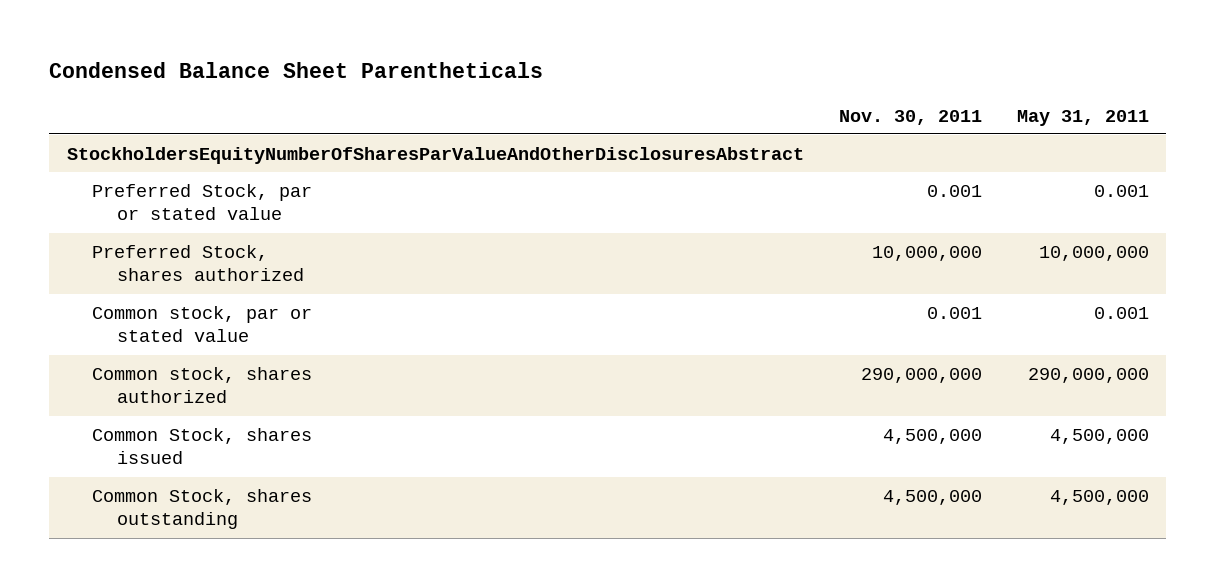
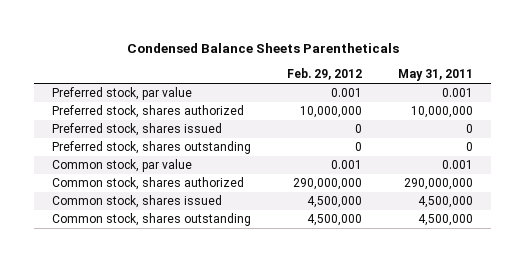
[49,62,544,79] Condensed Balance Sheet Parentheticals -> [126,42,399,53] Condensed Balance Sheets Parentheticals
[838,109,982,125] Nov. 30, 2011 -> none
none -> [287,68,363,81] Feb. 29, 2012
[66,146,804,164] StockholdersEquityNumberOfSharesParValueAndOtherDisclosuresAbstract -> none
[92,183,313,221] Preferred Stock, par or stated value -> [52,87,193,101] Preferred stock, par value
[92,244,305,282] Preferred Stock, shares authorized -> [52,105,245,119] Preferred stock, shares authorized
none -> [52,123,223,137] Preferred stock, shares issued
none -> [52,141,252,155] Preferred stock, shares outstanding
[92,305,313,343] Common stock, par or stated value -> [52,159,193,173] Common stock, par value
[92,427,313,465] Common Stock, shares issued -> [52,195,223,209] Common stock, shares issued
[92,488,313,530] Common Stock, shares outstanding -> [52,213,252,227] Common stock, shares outstanding

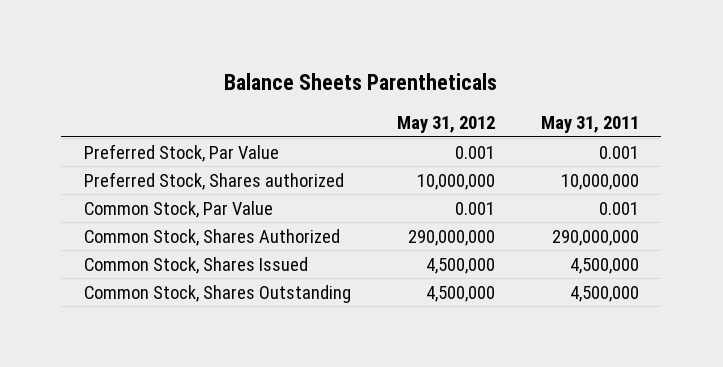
[126,42,399,53] Condensed Balance Sheets Parentheticals -> [224,73,498,91] Balance Sheets Parentheticals
[287,68,363,81] Feb. 29, 2012 -> none
none -> [396,116,495,134] May 31, 2012
[52,123,223,137] Preferred stock, shares issued -> none
[52,141,252,155] Preferred stock, shares outstanding -> none
[52,87,193,101] Preferred stock, par value -> [84,143,280,162] Preferred Stock, Par Value
[52,105,245,119] Preferred stock, shares authorized -> [84,171,345,190] Preferred Stock, Shares authorized
[52,159,193,173] Common stock, par value -> [84,200,274,218] Common Stock, Par Value
[52,177,245,191] Common stock, shares authorized -> [84,228,341,246] Common Stock, Shares Authorized
[52,195,223,209] Common stock, shares issued -> [84,256,309,274] Common Stock, Shares Issued
[52,213,252,227] Common stock, shares outstanding -> [84,284,352,303] Common Stock, Shares Outstanding

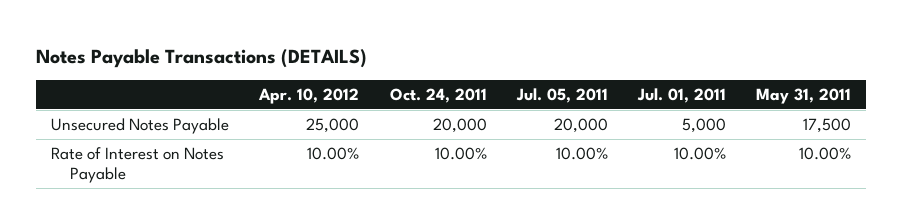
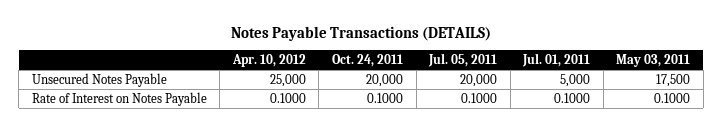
[755,88,851,105] May 31, 2011 -> none
none -> [616,54,691,68] May 03, 2011
[307,146,360,160] 10.00% -> [269,92,306,103] 0.1000
[434,146,487,160] 10.00% -> [366,92,403,103] 0.1000
[555,146,608,160] 10.00% -> [461,92,498,103] 0.1000
[673,146,726,160] 10.00% -> [554,92,591,103] 0.1000

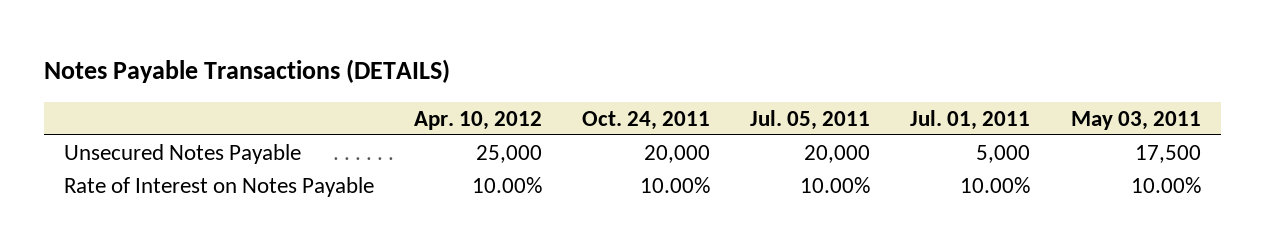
[269,92,306,103] 0.1000 -> [471,176,542,193] 10.00%
[366,92,403,103] 0.1000 -> [640,176,711,193] 10.00%
[461,92,498,103] 0.1000 -> [800,176,871,193] 10.00%
[554,92,591,103] 0.1000 -> [960,176,1031,193] 10.00%
[654,92,691,103] 0.1000 -> [1130,176,1201,193] 10.00%

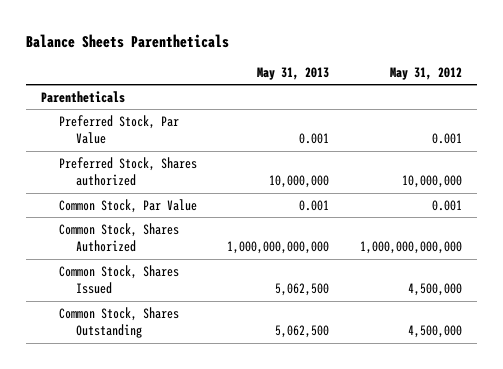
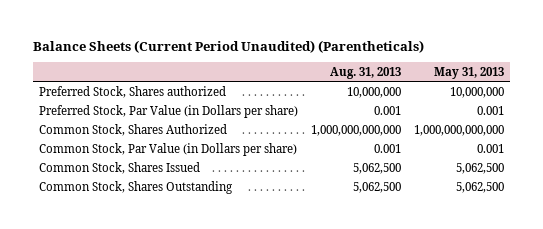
[25,33,229,48] Balance Sheets Parentheticals -> [33,39,425,53] Balance Sheets (Current Period Unaudited) (Parentheticals)
[390,66,463,80] May 31, 2012 -> none
none -> [330,66,402,79] Aug. 31, 2013
[40,90,125,103] Parentheticals -> none
[58,114,179,145] Preferred Stock, Par Value -> none
[58,198,197,213] Common Stock, Par Value -> none
none -> [39,104,299,118] Preferred Stock, Par Value (in Dollars per share)
none -> [39,142,298,156] Common Stock, Par Value (in Dollars per share)

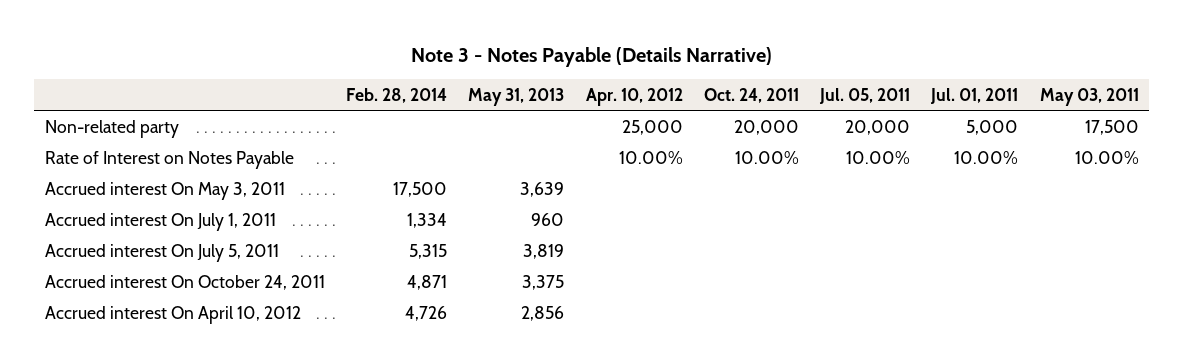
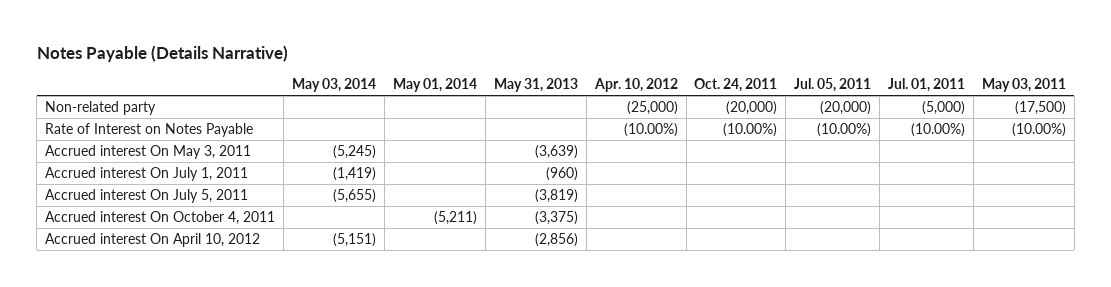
[410,46,772,67] Note 3 - Notes Payable (Details Narrative) -> [36,44,288,62] Notes Payable (Details Narrative)
[346,87,448,103] Feb. 28, 2014 -> none
none -> [292,78,377,93] May 03, 2014
none -> [392,78,477,93] May 01, 2014
[621,119,683,135] 25,000 -> [626,101,678,116] (25,000)
[733,119,799,135] 20,000 -> [726,101,778,116] (20,000)
[845,119,911,135] 20,000 -> [820,101,872,116] (20,000)
[966,119,1019,135] 5,000 -> [922,101,966,116] (5,000)
[1084,119,1139,135] 17,500 -> [1014,101,1066,116] (17,500)
[618,150,683,164] 10.00% -> [623,123,678,138] (10.00%)
[734,150,799,164] 10.00% -> [723,123,778,138] (10.00%)
[846,150,911,164] 10.00% -> [817,123,872,138] (10.00%)
[954,150,1019,164] 10.00% -> [911,123,966,138] (10.00%)
[1074,150,1139,164] 10.00% -> [1011,123,1066,138] (10.00%)
[520,181,565,197] 3,639 -> [534,145,578,160] (3,639)
[531,212,565,226] 960 -> [545,167,578,182] (960)
[523,243,565,259] 3,819 -> [534,189,578,204] (3,819)
[44,274,325,290] Accrued interest On October 24, 2011 -> [45,211,276,226] Accrued interest On October 4, 2011
[522,274,565,290] 3,375 -> [534,211,578,226] (3,375)
[521,305,565,321] 2,856 -> [534,233,578,248] (2,856)

